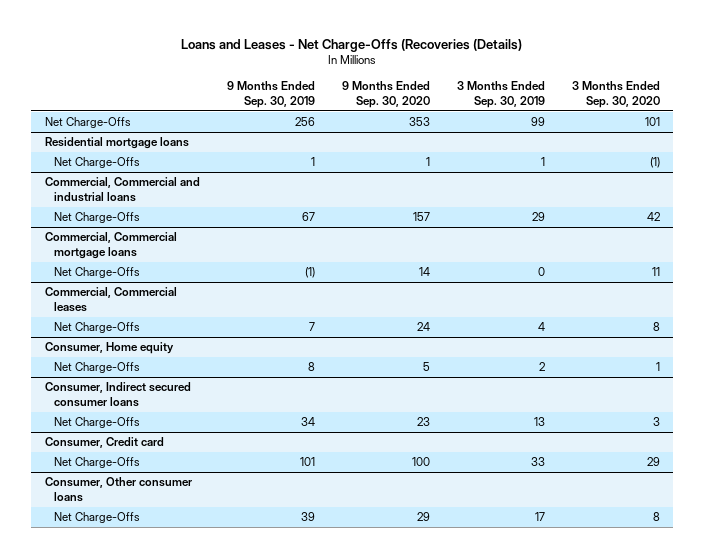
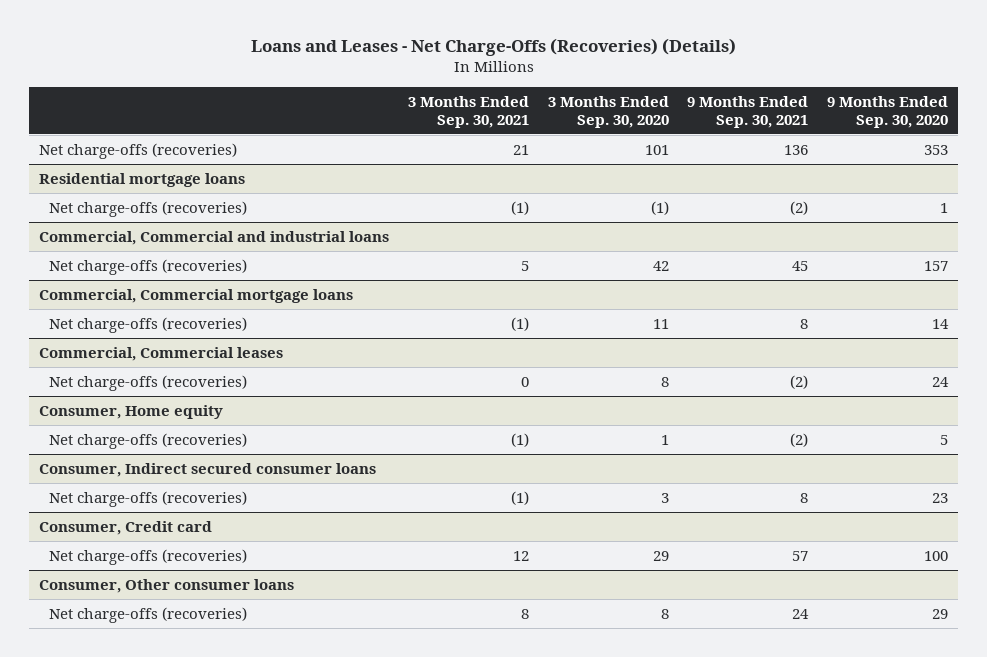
[181,39,523,53] Loans and Leases - Net Charge-Offs (Recoveries (Details) -> [250,38,736,57] Loans and Leases - Net Charge-Offs (Recoveries) (Details)
[226,81,315,108] 9 Months Ended Sep. 30, 2019 -> none
[456,81,545,108] 3 Months Ended Sep. 30, 2019 -> none
none -> [407,95,529,128] 3 Months Ended Sep. 30, 2021
none -> [687,95,809,128] 9 Months Ended Sep. 30, 2021
[44,117,131,129] Net Charge-Offs -> [38,142,237,159] Net charge-offs (recoveries)
[53,157,140,169] Net Charge-Offs -> [49,200,248,217] Net charge-offs (recoveries)
[53,212,140,224] Net Charge-Offs -> [49,258,248,275] Net charge-offs (recoveries)
[53,267,140,279] Net Charge-Offs -> [49,316,248,333] Net charge-offs (recoveries)
[53,322,140,334] Net Charge-Offs -> [49,374,248,391] Net charge-offs (recoveries)
[53,362,140,374] Net Charge-Offs -> [49,432,248,449] Net charge-offs (recoveries)
[53,417,140,429] Net Charge-Offs -> [49,490,248,507] Net charge-offs (recoveries)
[53,457,140,469] Net Charge-Offs -> [49,548,248,565] Net charge-offs (recoveries)
[53,512,140,524] Net Charge-Offs -> [49,606,248,623] Net charge-offs (recoveries)

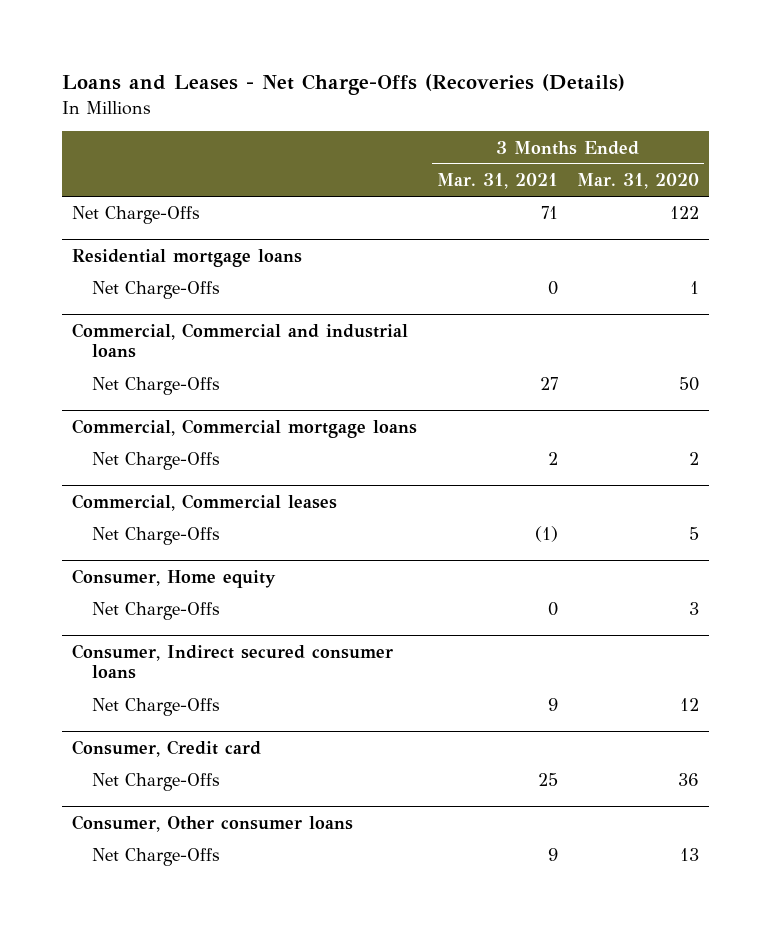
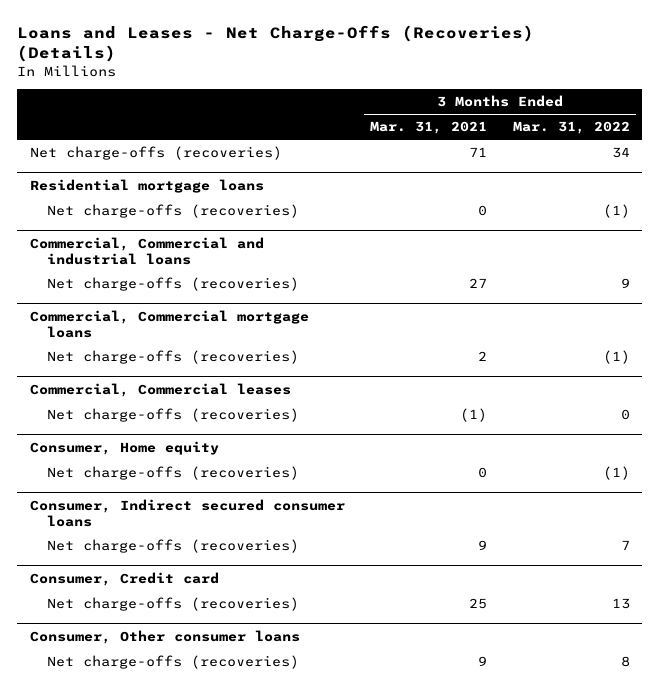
[61,74,625,96] Loans and Leases - Net Charge-Offs (Recoveries (Details) -> [17,24,535,63] Loans and Leases - Net Charge-Offs (Recoveries) (Details)
[577,173,700,190] Mar. 31, 2020 -> none
none -> [512,121,630,135] Mar. 31, 2022
[71,206,200,225] Net Charge-Offs -> [29,146,282,161] Net charge-offs (recoveries)
[91,281,220,300] Net Charge-Offs -> [47,204,300,219] Net charge-offs (recoveries)
[91,377,220,396] Net Charge-Offs -> [47,277,300,292] Net charge-offs (recoveries)
[91,452,220,471] Net Charge-Offs -> [47,350,300,365] Net charge-offs (recoveries)
[91,527,220,546] Net Charge-Offs -> [47,408,300,423] Net charge-offs (recoveries)
[91,602,220,621] Net Charge-Offs -> [47,466,300,481] Net charge-offs (recoveries)
[91,698,220,717] Net Charge-Offs -> [47,539,300,554] Net charge-offs (recoveries)
[91,773,220,792] Net Charge-Offs -> [47,597,300,612] Net charge-offs (recoveries)
[91,848,220,867] Net Charge-Offs -> [47,655,300,670] Net charge-offs (recoveries)

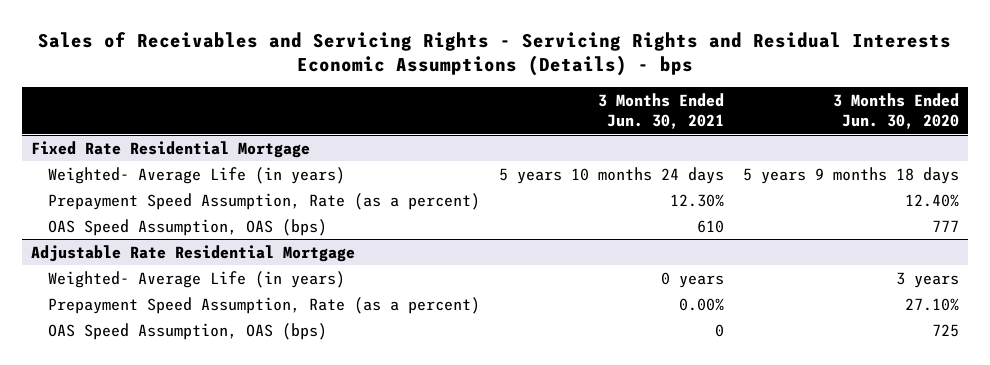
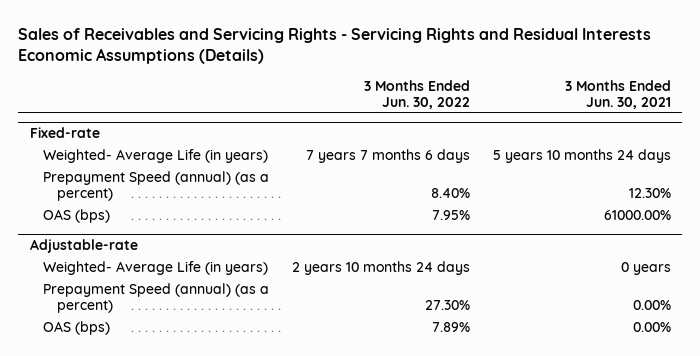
[38,31,952,77] Sales of Receivables and Servicing Rights - Servicing Rights and Residual Interests Economic Assumptions (Details) - bps -> [18,27,652,65] Sales of Receivables and Servicing Rights - Servicing Rights and Residual Interests Economic Assumptions (Details)
[832,93,959,129] 3 Months Ended Jun. 30, 2020 -> none
none -> [363,79,470,110] 3 Months Ended Jun. 30, 2022
[31,140,311,158] Fixed Rate Residential Mortgage -> [29,126,100,138] Fixed-rate
[48,192,481,210] Prepayment Speed Assumption, Rate (as a percent) -> [43,170,270,202] Prepayment Speed (annual) (as a percent)
[48,218,328,236] OAS Speed Assumption, OAS (bps) -> [43,208,111,223] OAS (bps)
[697,219,725,233] 610 -> [603,209,671,220] 61000.00%
[31,244,356,262] Adjustable Rate Residential Mortgage -> [29,238,138,253] Adjustable-rate
[48,296,481,314] Prepayment Speed Assumption, Rate (as a percent) -> [43,282,270,314] Prepayment Speed (annual) (as a percent)
[48,322,328,340] OAS Speed Assumption, OAS (bps) -> [43,320,111,335] OAS (bps)
[715,323,725,337] 0 -> [632,321,671,332] 0.00%

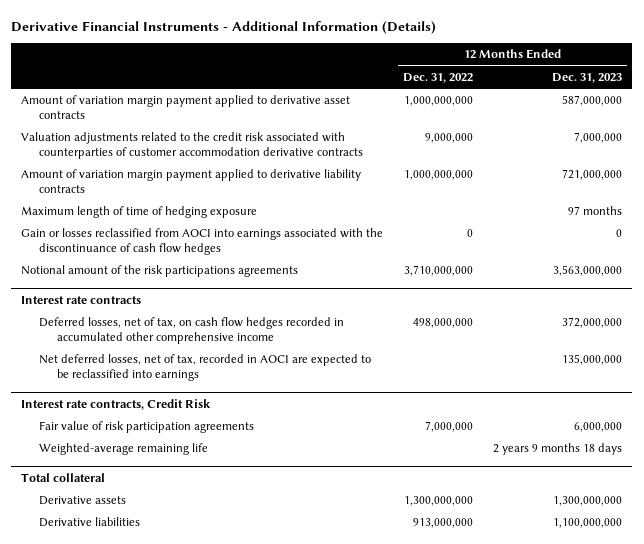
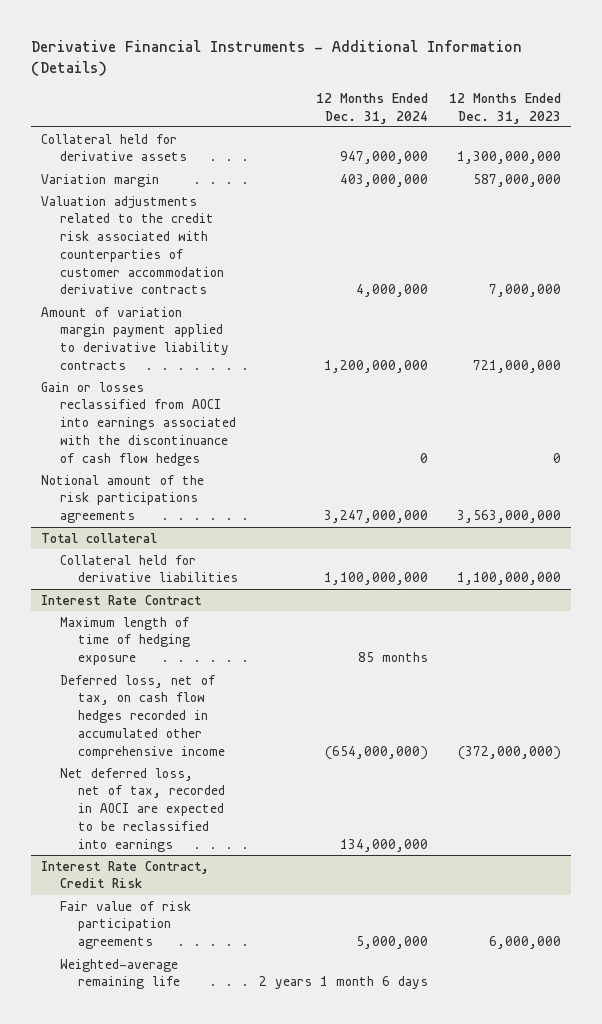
[403,72,474,83] Dec. 31, 2022 -> none
none -> [315,92,428,124] 12 Months Ended Dec. 31, 2024
none -> [41,133,187,162] Collateral held for derivative assets
[21,95,351,119] Amount of variation margin payment applied to derivative asset contracts -> [41,173,160,187] Variation margin
[21,206,258,219] Maximum length of time of hedging exposure -> none
[21,295,142,304] Interest rate contracts -> none
[39,317,345,344] Deferred losses, net of tax, on cash flow hedges recorded in accumulated other comprehensive income -> none
[39,354,372,381] Net deferred losses, net of tax, recorded in AOCI are expected to be reclassified into earnings -> none
[21,398,212,410] Interest rate contracts, Credit Risk -> none
[39,421,255,434] Fair value of risk participation agreements -> none
[39,443,209,456] Weighted-average remaining life -> none
[39,496,127,506] Derivative assets -> none
[39,517,141,528] Derivative liabilities -> [59,554,239,583] Collateral held for derivative liabilities
none -> [41,594,203,605] Interest Rate Contract
none -> [59,616,191,666] Maximum length of time of hedging exposure
none -> [59,674,226,759] Deferred loss, net of tax, on cash flow hedges recorded in accumulated other comprehensive income
none -> [59,767,226,852] Net deferred loss, net of tax, recorded in AOCI are expected to be reclassified into earnings
none -> [41,860,210,889] Interest Rate Contract, Credit Risk
none -> [59,900,191,950] Fair value of risk participation agreements
none -> [59,958,181,990] Weighted-average remaining life

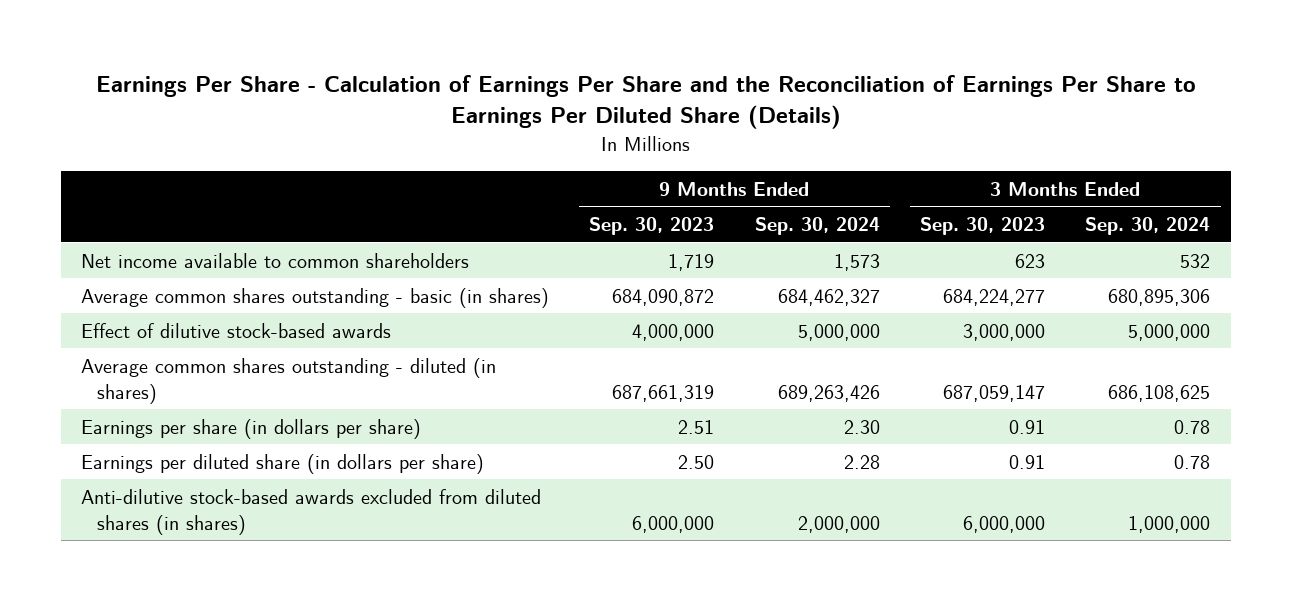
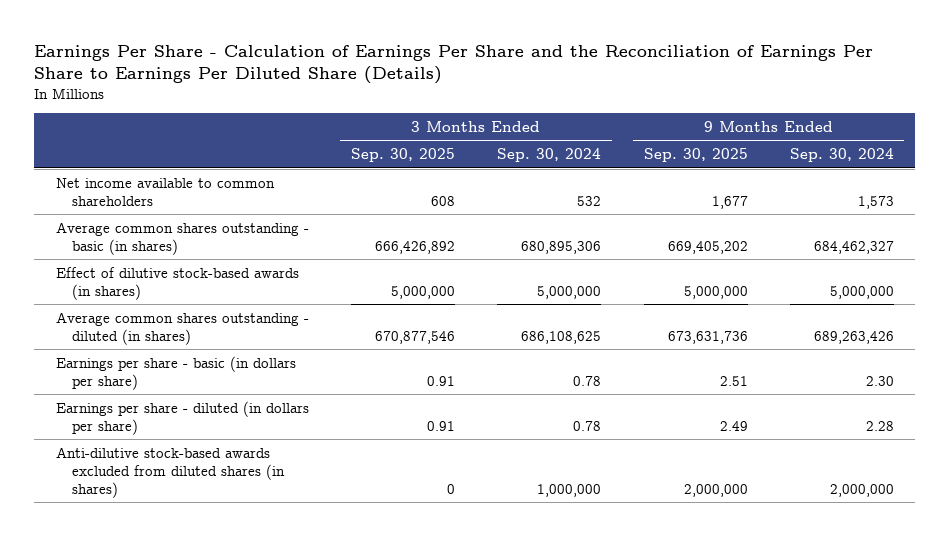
[589,217,715,236] Sep. 30, 2023 -> none
[920,217,1046,236] Sep. 30, 2023 -> none
none -> [350,148,455,163] Sep. 30, 2025
none -> [643,148,748,163] Sep. 30, 2025
[80,322,391,338] Effect of dilutive stock-based awards -> [55,266,299,300] Effect of dilutive stock-based awards (in shares)
[80,418,421,439] Earnings per share (in dollars per share) -> [55,355,296,390] Earnings per share - basic (in dollars per share)
[80,453,484,474] Earnings per diluted share (in dollars per share) -> [55,400,309,435] Earnings per share - diluted (in dollars per share)

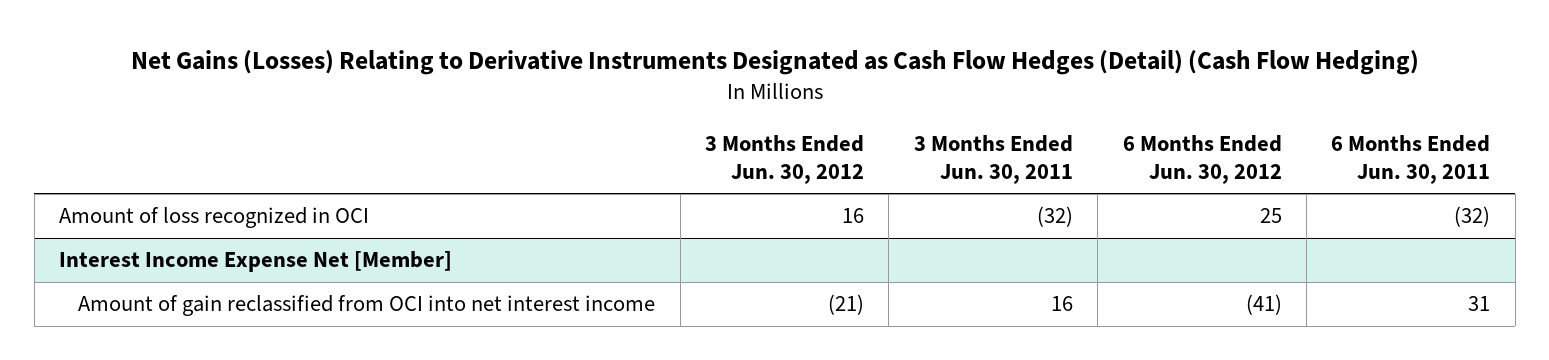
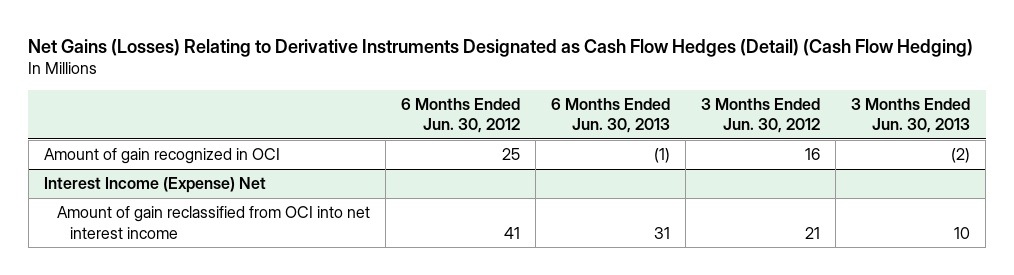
[913,134,1073,184] 3 Months Ended Jun. 30, 2011 -> none
[1331,134,1491,184] 6 Months Ended Jun. 30, 2011 -> none
none -> [551,97,671,134] 6 Months Ended Jun. 30, 2013
none -> [851,97,971,134] 3 Months Ended Jun. 30, 2013
[58,207,369,229] Amount of loss recognized in OCI -> [43,148,280,165] Amount of gain recognized in OCI
[58,251,452,273] Interest Income Expense Net [Member] -> [43,177,266,194] Interest Income (Expense) Net
[828,294,865,316] (21) -> [805,226,821,239] 21
[1245,294,1282,316] (41) -> [503,226,520,239] 41

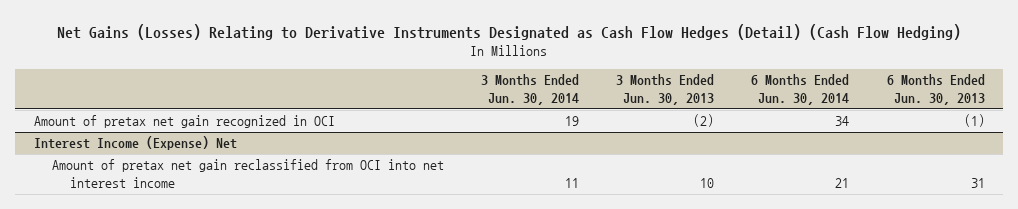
[400,97,520,134] 6 Months Ended Jun. 30, 2012 -> none
[701,97,821,134] 3 Months Ended Jun. 30, 2012 -> none
none -> [481,74,580,106] 3 Months Ended Jun. 30, 2014
none -> [751,74,850,106] 6 Months Ended Jun. 30, 2014
[43,148,280,165] Amount of gain recognized in OCI -> [33,115,335,129] Amount of pretax net gain recognized in OCI
[56,206,370,239] Amount of gain reclassified from OCI into net interest income -> [52,159,445,189] Amount of pretax net gain reclassified from OCI into net interest income

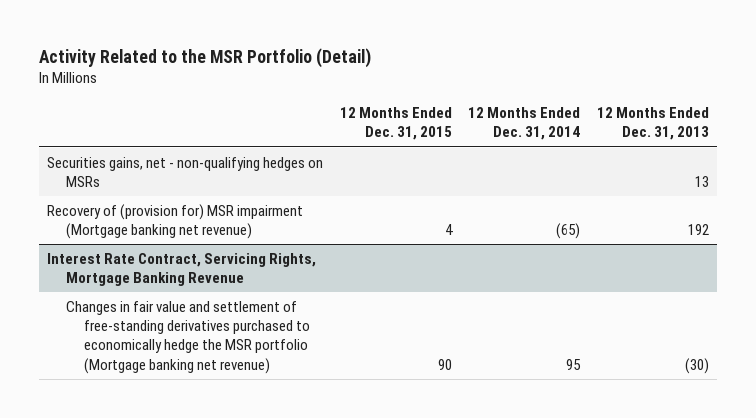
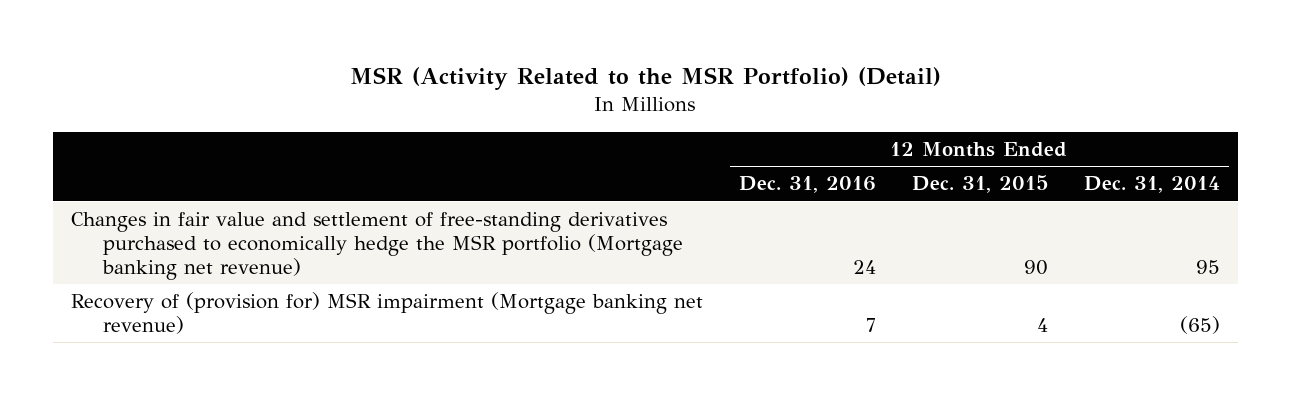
[38,47,371,68] Activity Related to the MSR Portfolio (Detail) -> [350,67,942,91] MSR (Activity Related to the MSR Portfolio) (Detail)
[597,107,710,141] 12 Months Ended Dec. 31, 2013 -> none
none -> [738,176,876,194] Dec. 31, 2016
[47,156,324,188] Securities gains, net - non-qualifying hedges on MSRs -> none
[47,252,317,287] Interest Rate Contract, Servicing Rights, Mortgage Banking Revenue -> none
[47,203,304,240] Recovery of (provision for) MSR impairment (Mortgage banking net revenue) -> [70,292,703,335] Recovery of (provision for) MSR impairment (Mortgage banking net revenue)

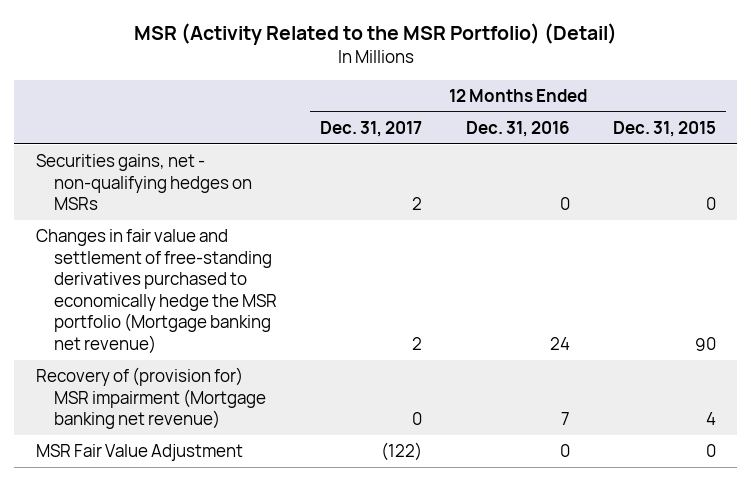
[1084,176,1221,194] Dec. 31, 2014 -> none
none -> [320,120,423,137] Dec. 31, 2017
none -> [35,154,253,211] Securities gains, net - non-qualifying hedges on MSRs
none -> [35,444,243,462] MSR Fair Value Adjustment

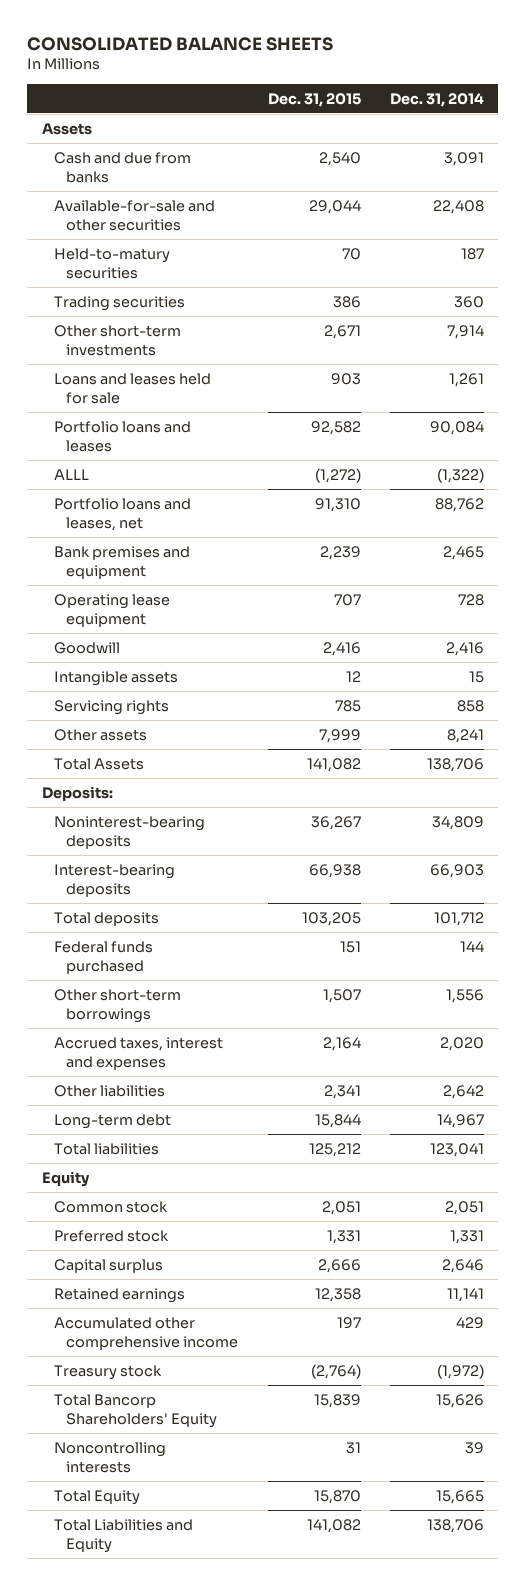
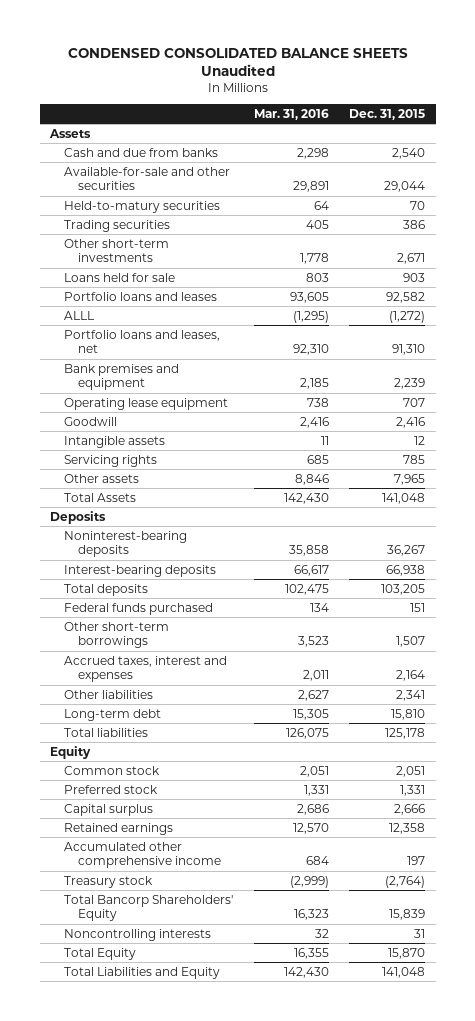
[27,36,334,51] CONSOLIDATED BALANCE SHEETS -> [67,48,408,77] CONDENSED CONSOLIDATED BALANCE SHEETS Unaudited
[389,92,484,107] Dec. 31, 2014 -> none
none -> [253,108,329,120] Mar. 31, 2016
[54,372,212,404] Loans and leases held for sale -> [64,272,176,282] Loans held for sale
[318,728,361,743] 7,999 -> [394,473,426,485] 7,965
[306,757,361,772] 141,082 -> [382,492,426,504] 141,048
[41,785,113,801] Deposits: -> [50,510,107,524] Deposits
[314,1113,361,1128] 15,844 -> [391,708,426,720] 15,810
[308,1142,361,1157] 125,212 -> [385,727,426,739] 125,178
[306,1518,361,1533] 141,082 -> [382,966,426,978] 141,048

